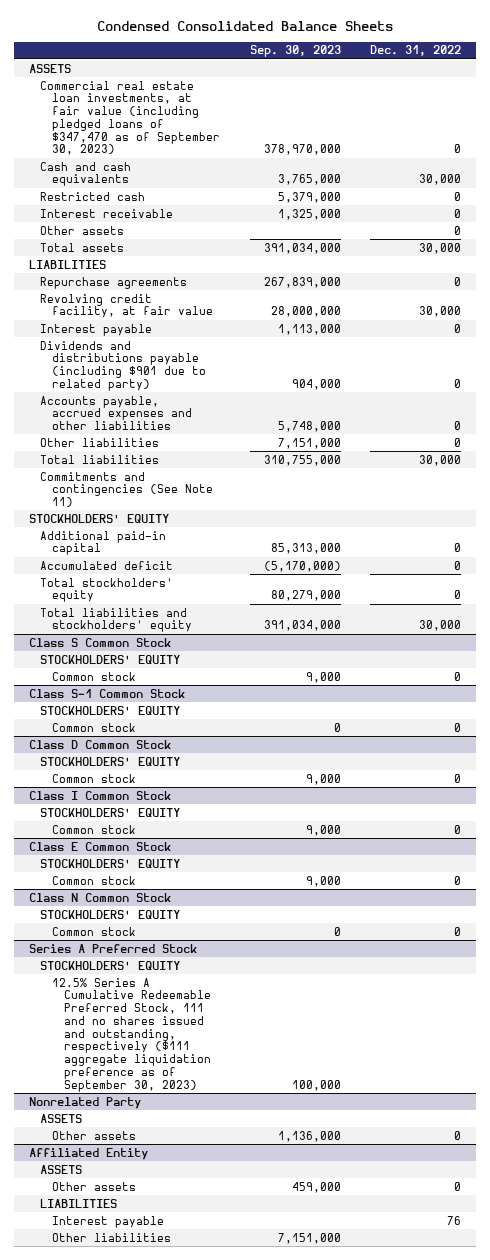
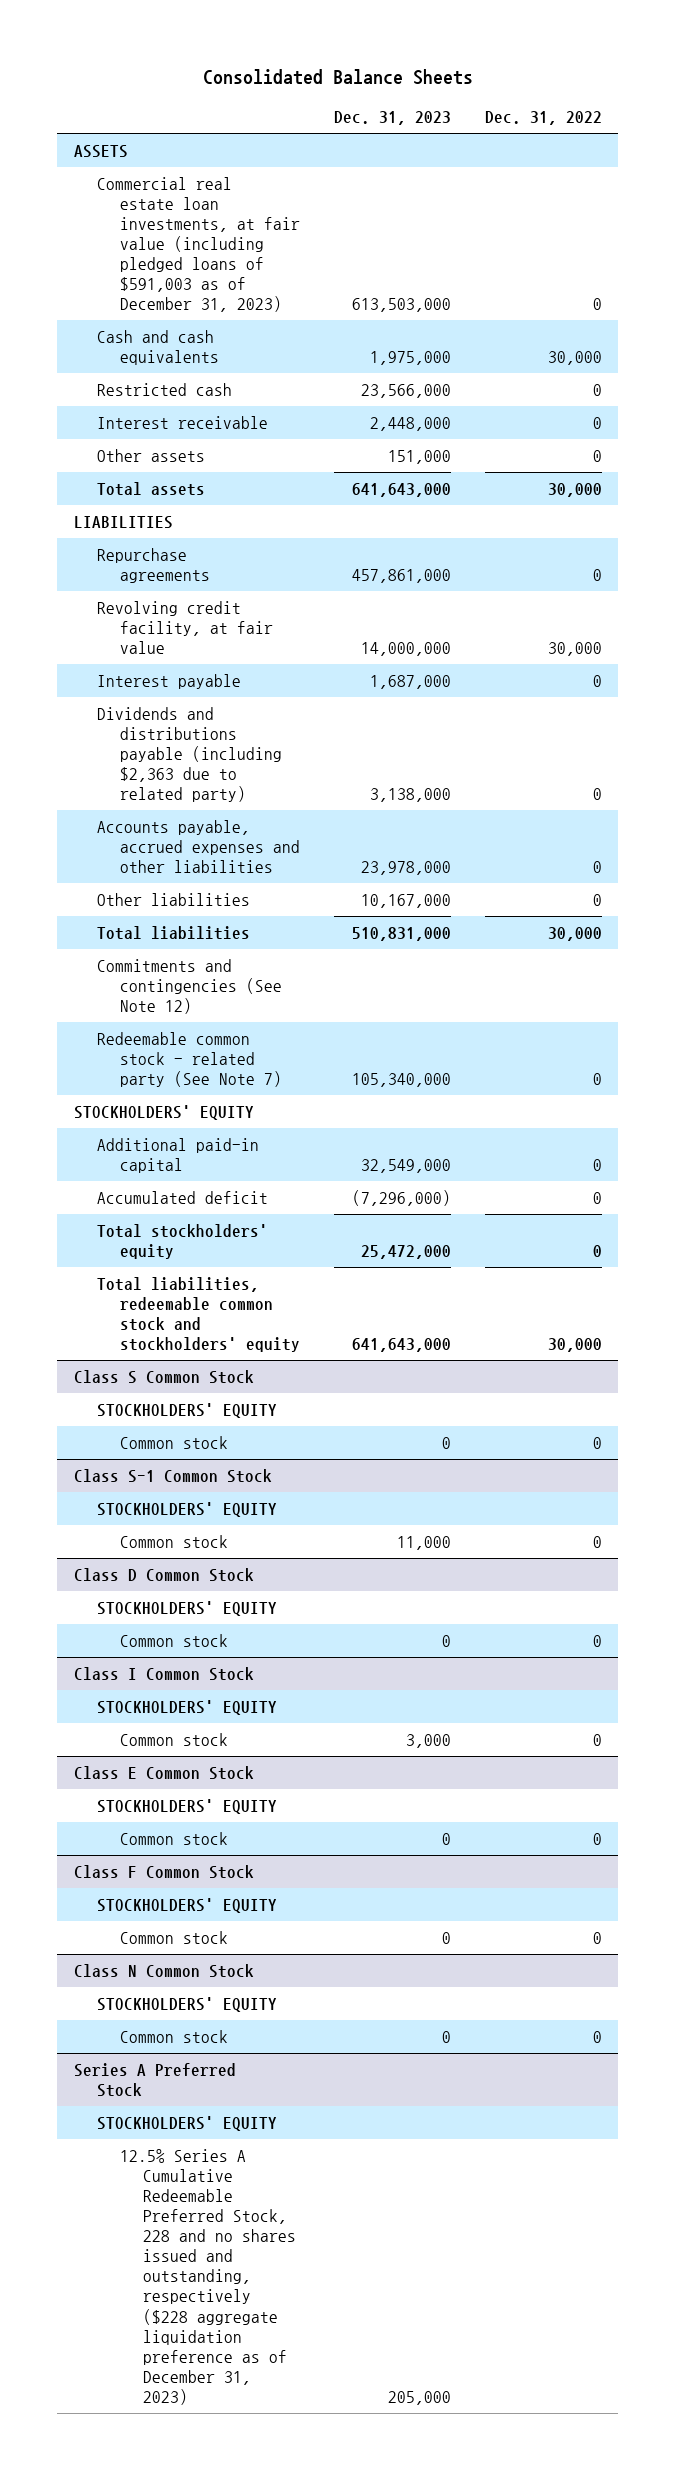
[96,20,393,31] Condensed Consolidated Balance Sheets -> [202,69,473,86] Consolidated Balance Sheets
[249,45,341,58] Sep. 30, 2023 -> none
none -> [333,111,451,126] Dec. 31, 2023
[40,80,221,156] Commercial real estate loan investments, at fair value (including pledged loans of $347,470 as of September 30, 2023) -> [96,176,300,313] Commercial real estate loan investments, at fair value (including pledged loans of $591,003 as of December 31, 2023)
[40,340,207,391] Dividends and distributions payable (including $901 due to related party) -> [96,706,282,803] Dividends and distributions payable (including $2,363 due to related party)
[40,471,214,508] Commitments and contingencies (See Note 11) -> [96,958,282,1014] Commitments and contingencies (See Note 12)
none -> [96,1031,282,1087] Redeemable common stock - related party (See Note 7)
[40,607,193,633] Total liabilities and stockholders' equity -> [96,1276,300,1353] Total liabilities, redeemable common stock and stockholders' equity
none -> [73,1864,254,1879] Class F Common Stock
none -> [96,1897,277,1913] STOCKHOLDERS' EQUITY
none -> [119,1930,228,1944] Common stock
[28,1096,141,1109] Nonrelated Party -> none
[40,1113,83,1123] ASSETS -> none
[52,1130,137,1140] Other assets -> none
[28,1147,148,1160] Affiliated Entity -> none
[40,1164,83,1174] ASSETS -> none
[52,1181,137,1191] Other assets -> none
[40,1198,118,1208] LIABILITIES -> none
[52,1215,165,1228] Interest payable -> none
[52,1232,172,1242] Other liabilities -> none
[52,977,211,1092] 12.5% Series A Cumulative Redeemable Preferred Stock, 111 and no shares issued and outstanding, respectively ($111 aggregate liquidation preference as of September 30, 2023) -> [119,2148,296,2405] 12.5% Series A Cumulative Redeemable Preferred Stock, 228 and no shares issued and outstanding, respectively ($228 aggregate liquidation preference as of December 31, 2023)

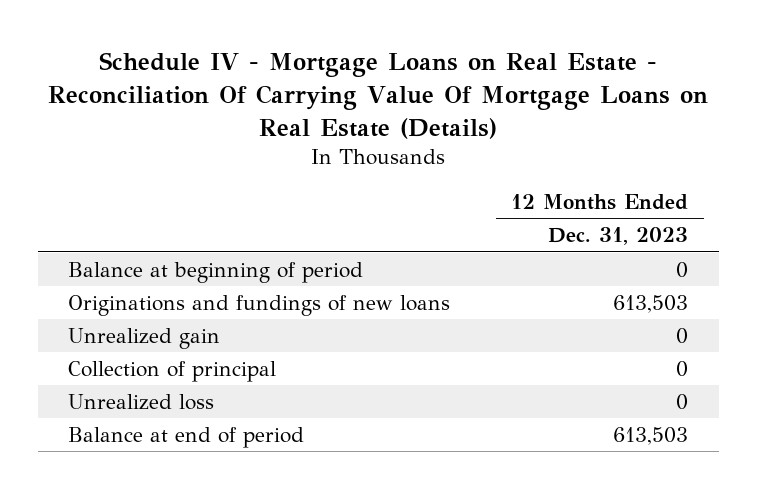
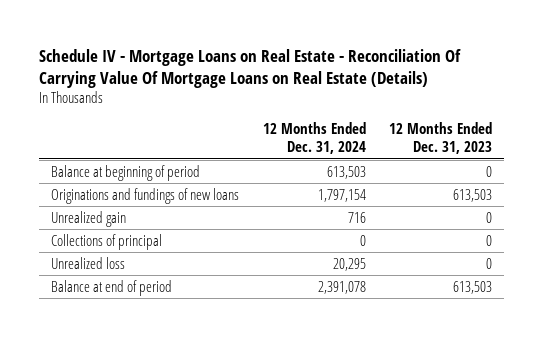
none -> [262,122,366,155] 12 Months Ended Dec. 31, 2024
[68,360,277,382] Collection of principal -> [51,233,163,250] Collections of principal

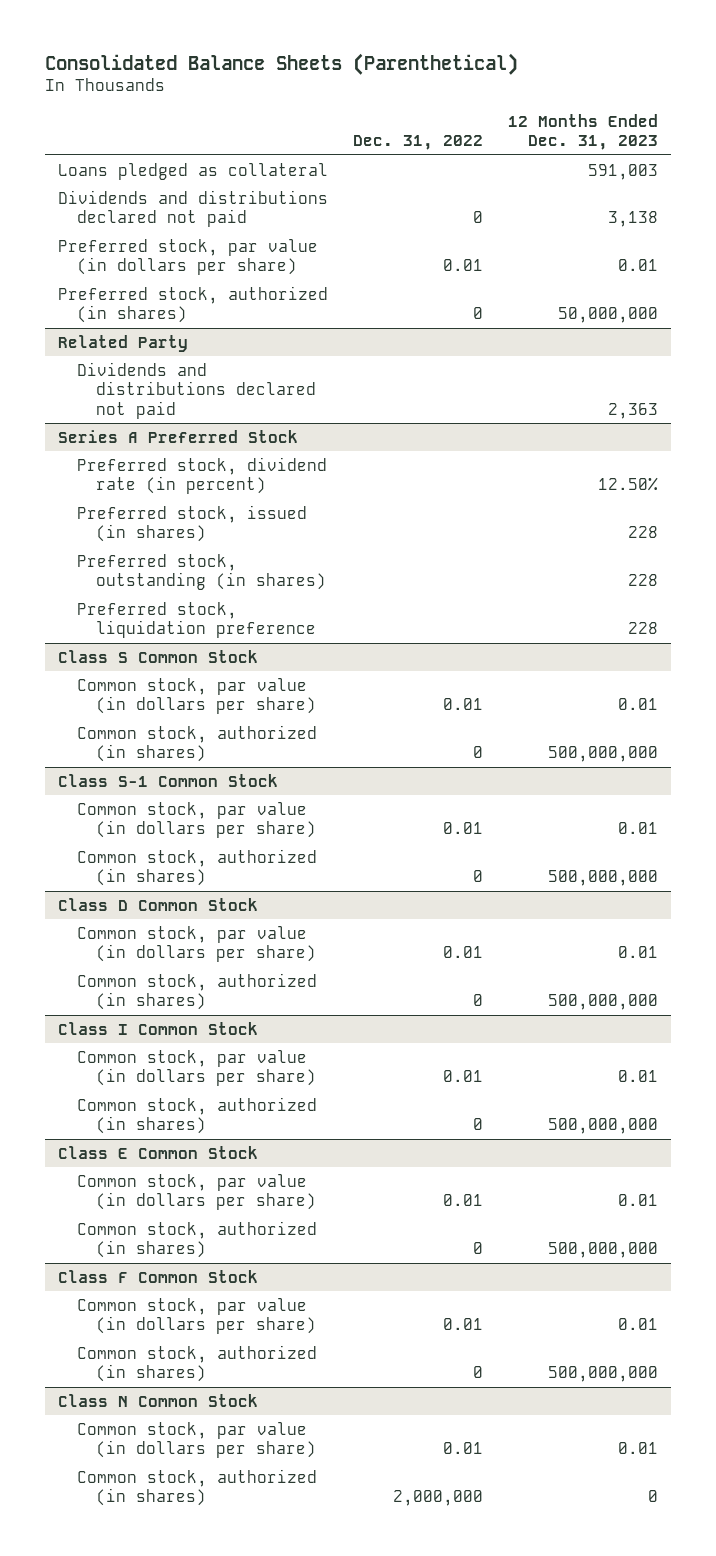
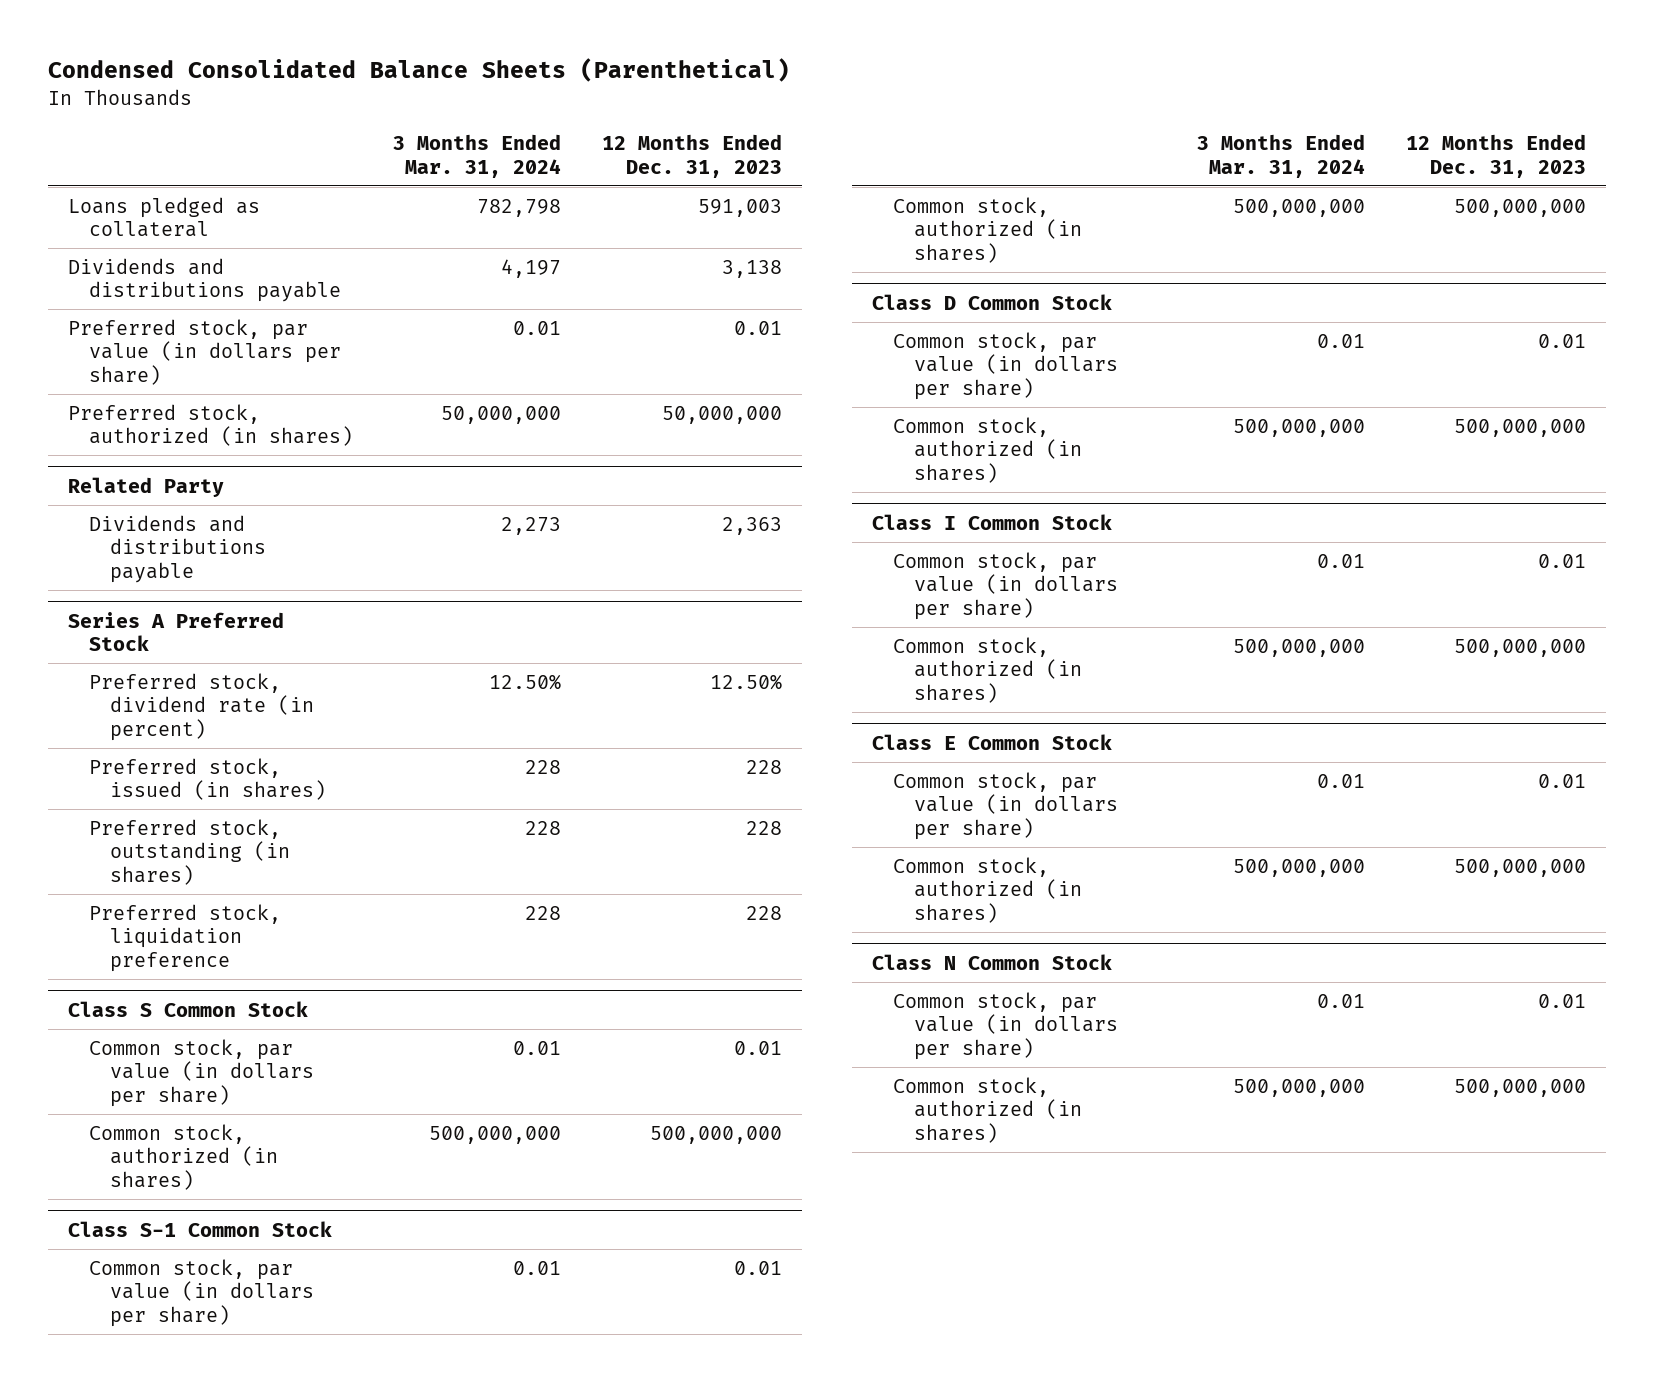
[45,52,519,75] Consolidated Balance Sheets (Parenthetical) -> [47,58,790,83] Condensed Consolidated Balance Sheets (Parenthetical)
[352,135,483,151] Dec. 31, 2022 -> none
none -> [393,134,562,178] 3 Months Ended Mar. 31, 2024
[57,189,328,228] Dividends and distributions declared not paid -> [67,257,341,303] Dividends and distributions payable
[76,361,317,419] Dividends and distributions declared not paid -> [88,514,266,583] Dividends and distributions payable
[57,1269,258,1283] Class F Common Stock -> none
[76,1297,317,1335] Common stock, par value (in dollars per share) -> none
[76,1344,317,1383] Common stock, authorized (in shares) -> none
[648,1490,659,1503] 0 -> [1453,1078,1586,1097] 500,000,000

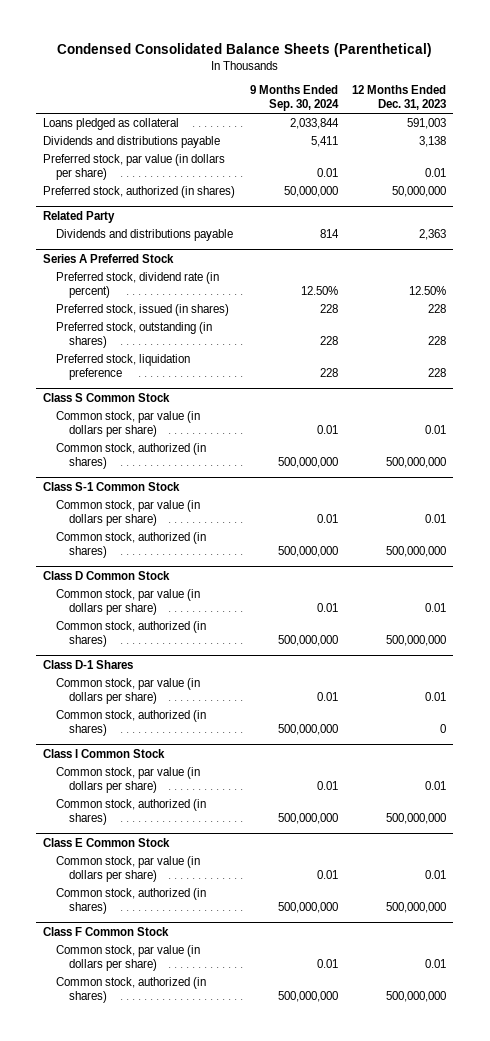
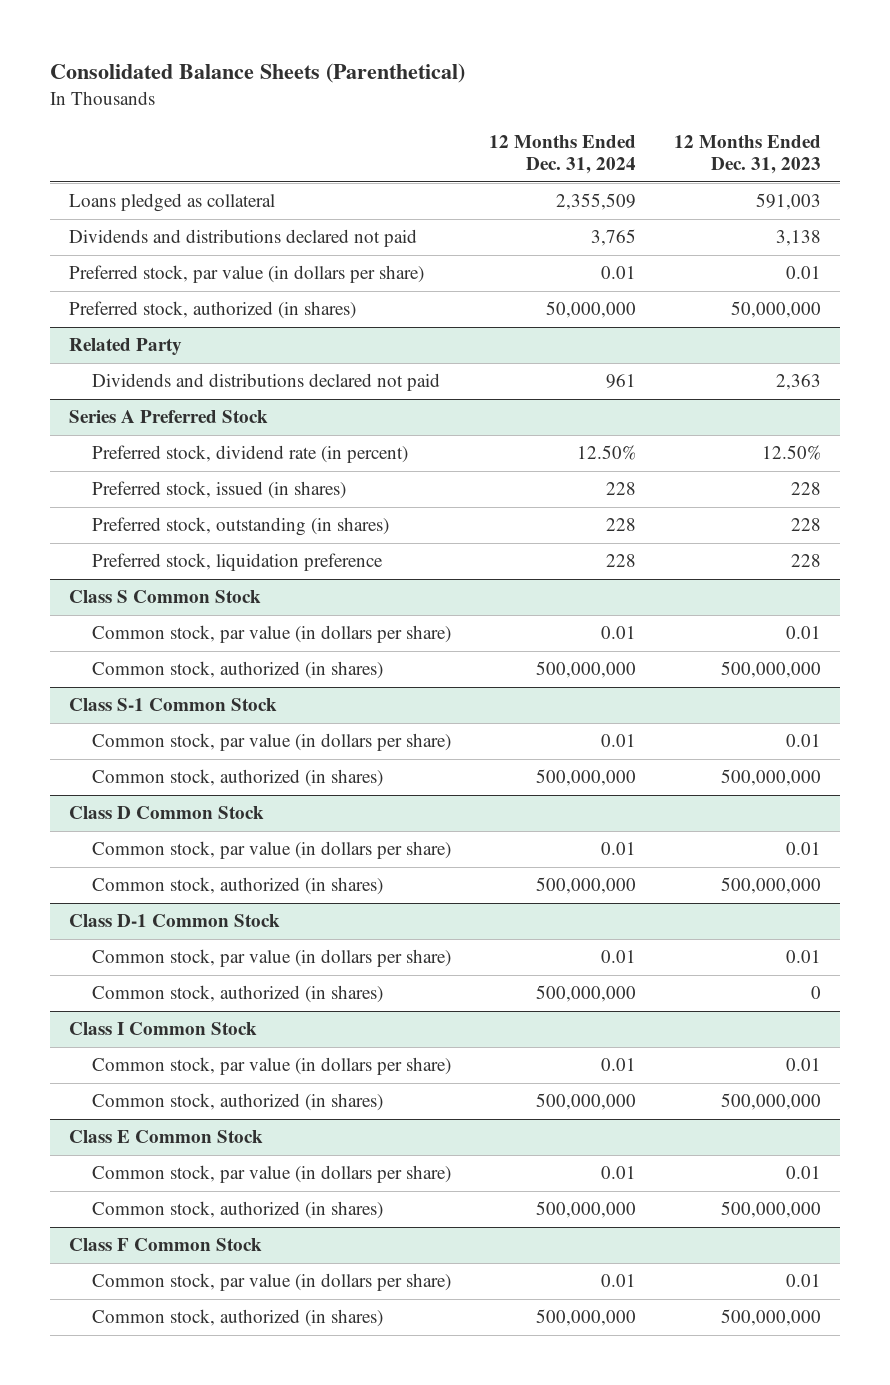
[56,43,432,58] Condensed Consolidated Balance Sheets (Parenthetical) -> [49,63,465,84] Consolidated Balance Sheets (Parenthetical)
[249,85,339,112] 9 Months Ended Sep. 30, 2024 -> none
none -> [489,135,637,175] 12 Months Ended Dec. 31, 2024
[43,136,221,149] Dividends and distributions payable -> [68,229,417,248] Dividends and distributions declared not paid
[56,229,234,242] Dividends and distributions payable -> [92,373,441,392] Dividends and distributions declared not paid
[43,659,134,669] Class D-1 Shares -> [68,914,280,928] Class D-1 Common Stock

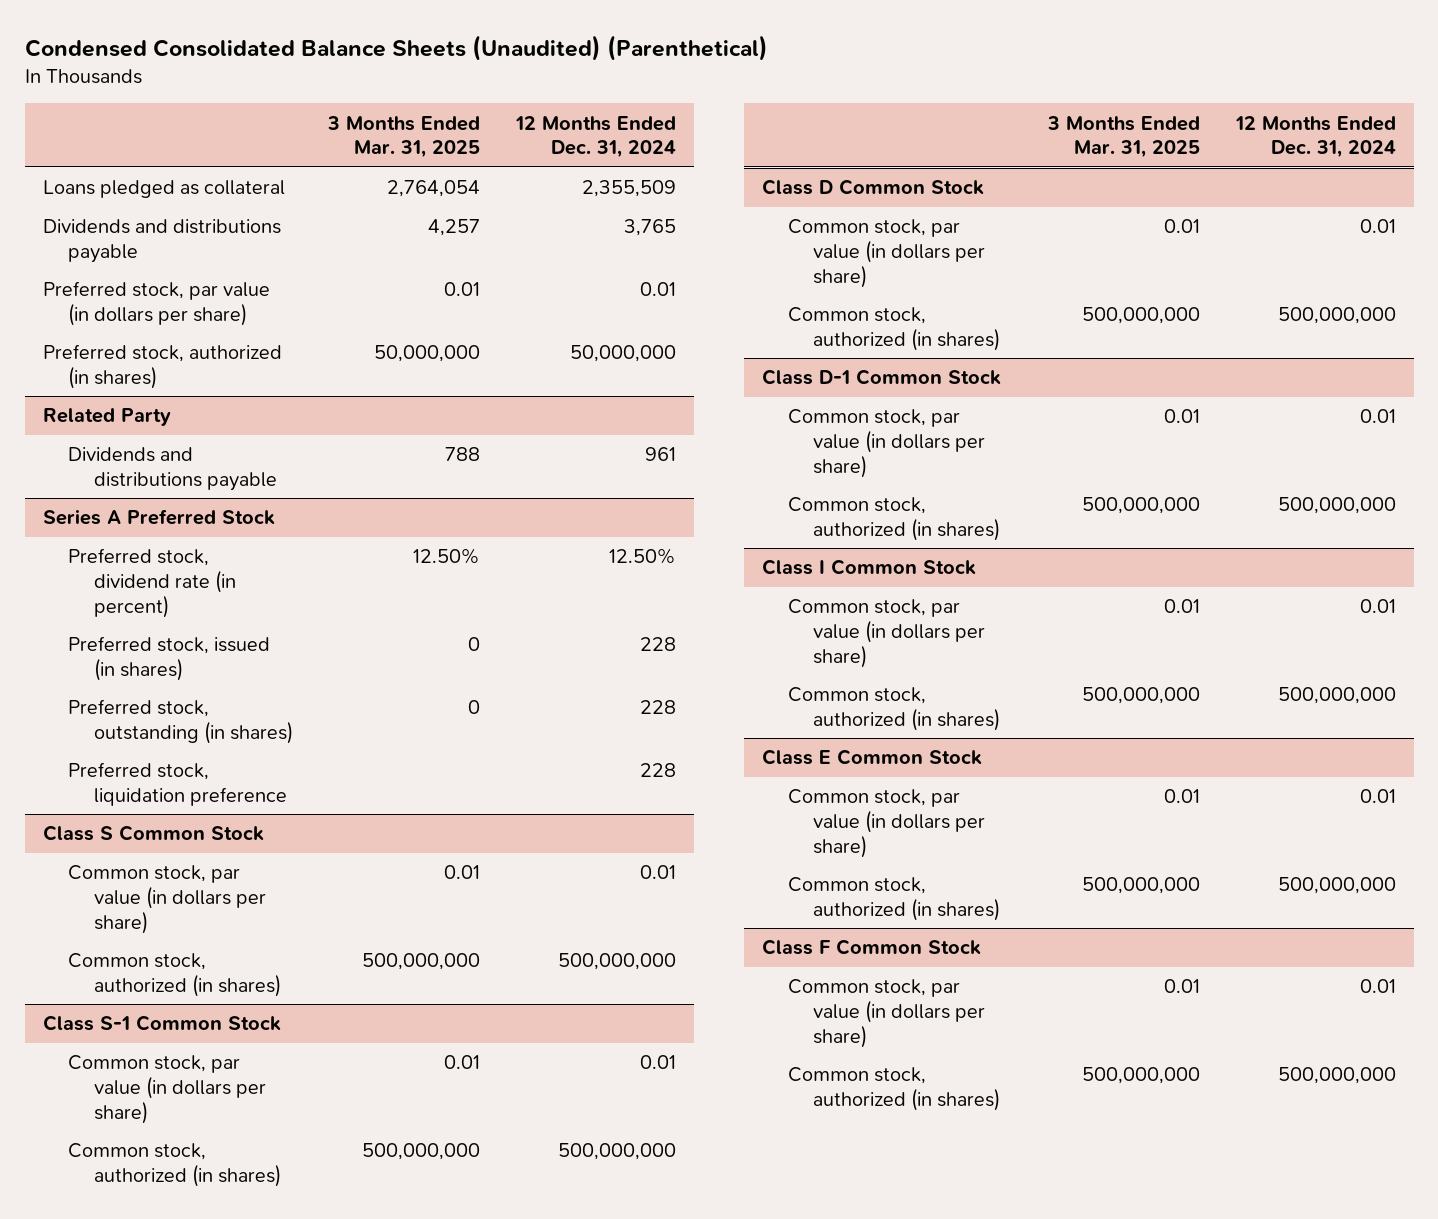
[49,63,465,84] Consolidated Balance Sheets (Parenthetical) -> [24,35,768,62] Condensed Consolidated Balance Sheets (Unaudited) (Parenthetical)
[674,135,822,175] 12 Months Ended Dec. 31, 2023 -> none
none -> [327,115,481,159] 3 Months Ended Mar. 31, 2025
[68,229,417,248] Dividends and distributions declared not paid -> [42,219,281,263] Dividends and distributions payable
[92,373,441,392] Dividends and distributions declared not paid -> [68,447,277,491] Dividends and distributions payable

